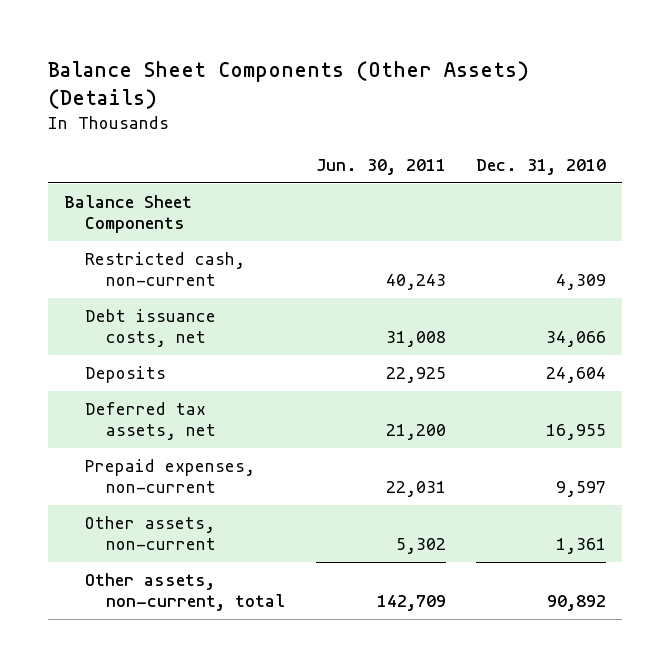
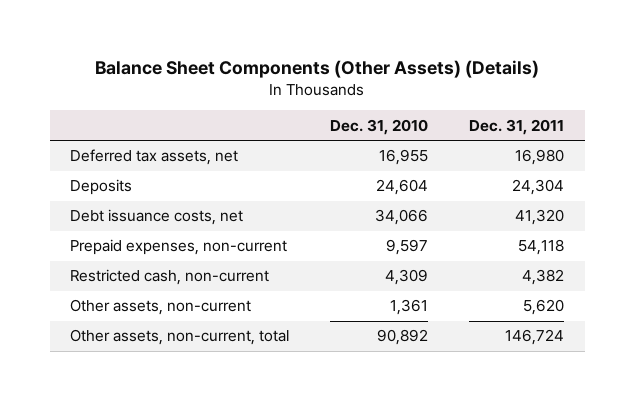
[315,159,446,176] Jun. 30, 2011 -> none
none -> [469,118,565,135] Dec. 31, 2011
[63,195,192,234] Balance Sheet Components -> none
[84,366,166,384] Deposits -> [70,179,133,196] Deposits
[84,309,216,348] Debt issuance costs, net -> [70,209,244,226] Debt issuance costs, net
[84,252,245,287] Restricted cash, non-current -> [70,269,270,286] Restricted cash, non-current

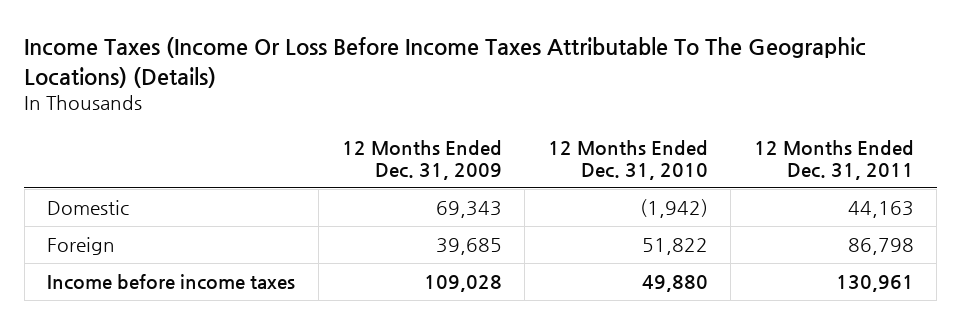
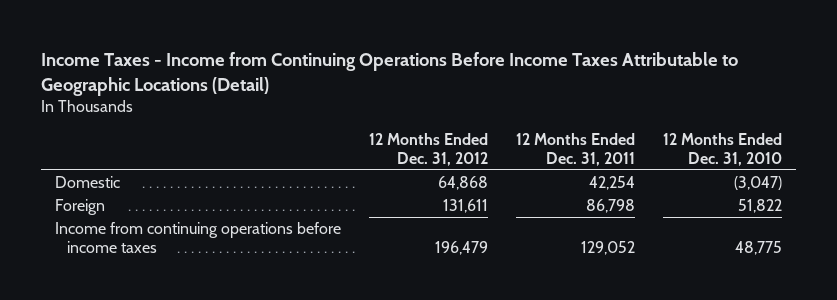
[24,36,867,88] Income Taxes (Income Or Loss Before Income Taxes Attributable To The Geographic Locations) (Details) -> [41,52,739,96] Income Taxes - Income from Continuing Operations Before Income Taxes Attributable to Geographic Locations (Detail)
[341,139,502,181] 12 Months Ended Dec. 31, 2009 -> none
none -> [369,132,489,166] 12 Months Ended Dec. 31, 2012
[639,199,708,219] (1,942) -> [733,175,782,190] (3,047)
[847,201,914,219] 44,163 -> [588,175,635,190] 42,254
[47,274,296,291] Income before income taxes -> [55,221,342,253] Income from continuing operations before income taxes
[641,275,708,293] 49,880 -> [734,240,782,255] 48,775
[835,275,914,293] 130,961 -> [580,240,635,255] 129,052

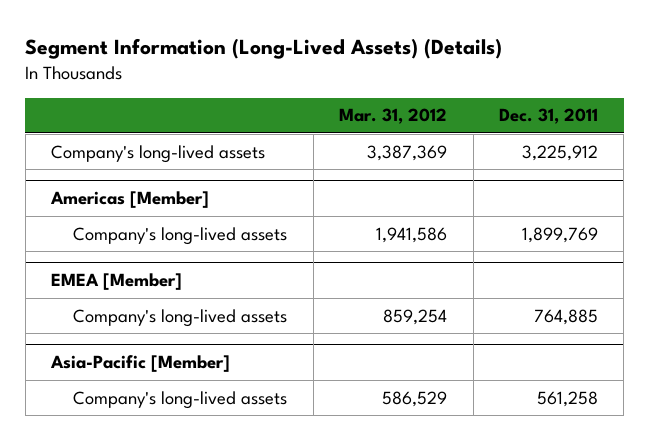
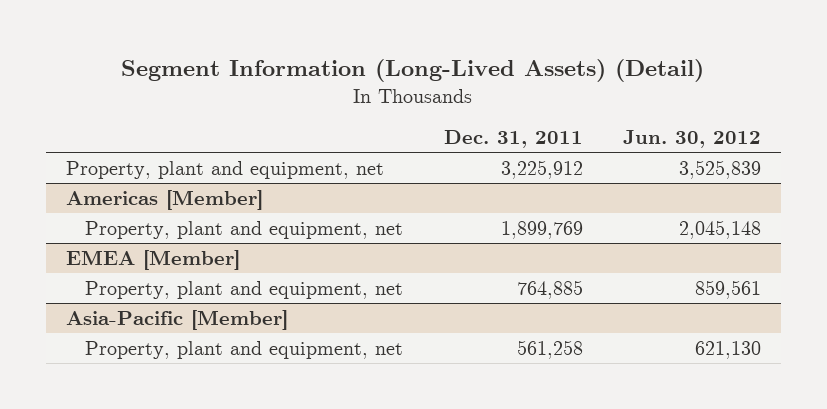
[25,37,503,59] Segment Information (Long-Lived Assets) (Details) -> [121,59,705,83] Segment Information (Long-Lived Assets) (Detail)
[339,108,448,125] Mar. 31, 2012 -> none
none -> [623,130,762,149] Jun. 30, 2012
[50,144,265,163] Company's long-lived assets -> [65,160,384,179] Property, plant and equipment, net
[73,226,288,245] Company's long-lived assets -> [85,220,404,239] Property, plant and equipment, net
[73,308,288,327] Company's long-lived assets -> [85,280,404,299] Property, plant and equipment, net
[73,390,288,409] Company's long-lived assets -> [85,340,404,359] Property, plant and equipment, net

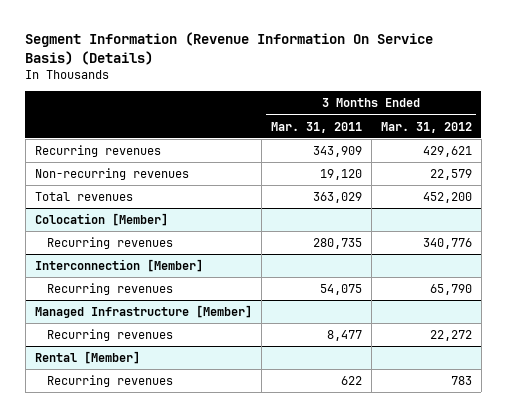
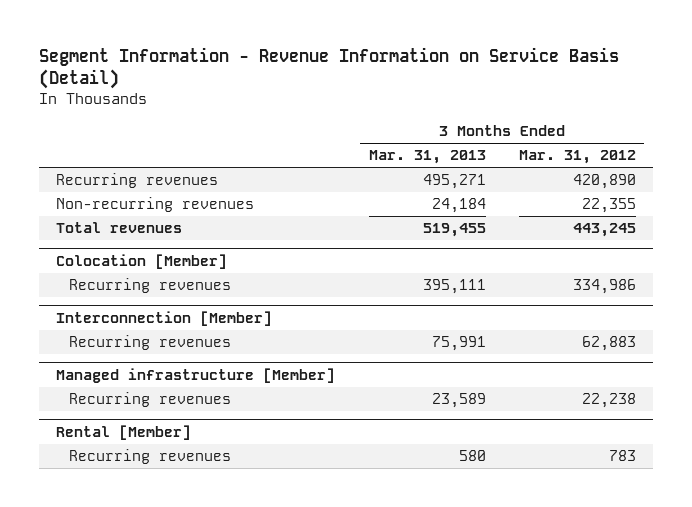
[25,31,434,65] Segment Information (Revenue Information On Service Basis) (Details) -> [39,46,620,90] Segment Information - Revenue Information on Service Basis (Detail)
[270,121,362,133] Mar. 31, 2011 -> none
none -> [368,150,486,165] Mar. 31, 2013
[422,146,472,158] 429,621 -> [573,174,637,190] 420,890
[429,169,472,181] 22,579 -> [582,198,637,214] 22,355
[422,192,472,204] 452,200 -> [573,223,637,238] 443,245
[422,238,472,250] 340,776 -> [573,279,637,295] 334,986
[429,284,472,296] 65,790 -> [582,336,637,352] 62,883
[34,305,252,319] Managed Infrastructure [Member] -> [55,367,335,383] Managed infrastructure [Member]
[429,330,472,342] 22,272 -> [582,393,637,409] 22,238

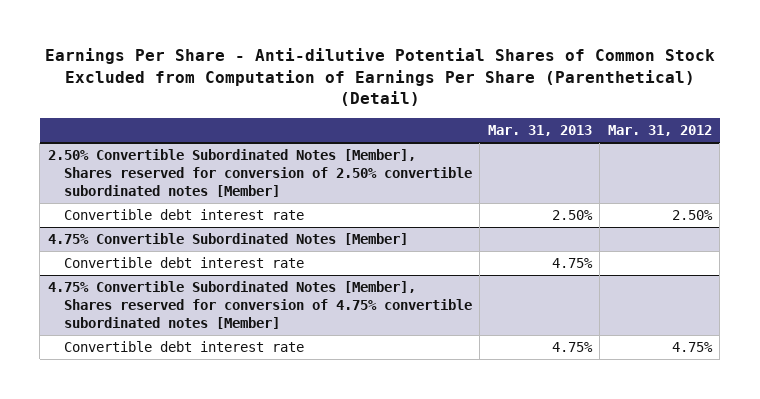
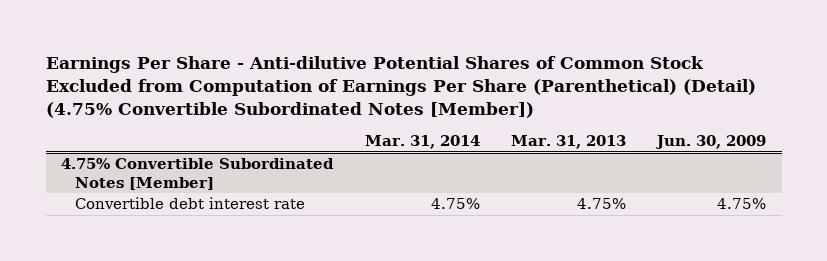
[44,48,715,107] Earnings Per Share - Anti-dilutive Potential Shares of Common Stock Excluded from Computation of Earnings Per Share (Parenthetical) (Detail) -> [45,55,756,118] Earnings Per Share - Anti-dilutive Potential Shares of Common Stock Excluded from Computation of Earnings Per Share (Parenthetical) (Detail) (4.75% Convertible Subordinated Notes [Member])
[607,125,712,137] Mar. 31, 2012 -> none
none -> [364,134,480,149] Mar. 31, 2014
none -> [655,134,767,149] Jun. 30, 2009
[47,149,472,197] 2.50% Convertible Subordinated Notes [Member], Shares reserved for conversion of 2.50% convertible subordinated notes [Member] -> none
[63,209,304,221] Convertible debt interest rate -> none
[47,281,472,329] 4.75% Convertible Subordinated Notes [Member], Shares reserved for conversion of 4.75% convertible subordinated notes [Member] -> none
[63,341,304,353] Convertible debt interest rate -> none

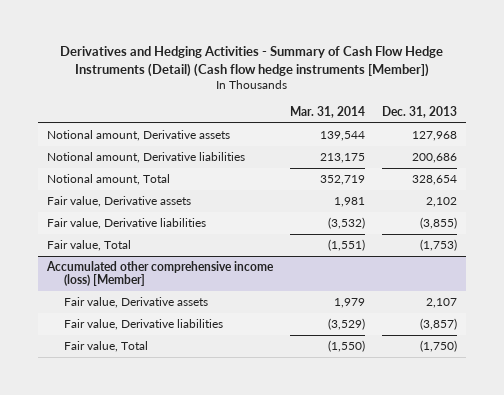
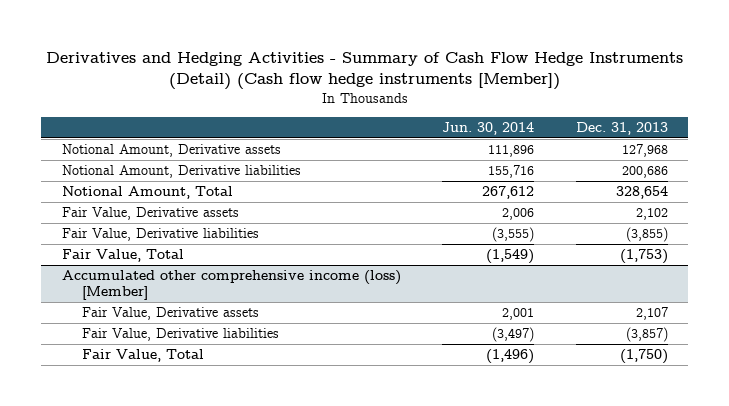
[290,105,366,118] Mar. 31, 2014 -> none
none -> [442,122,535,136] Jun. 30, 2014
[46,130,230,142] Notional amount, Derivative assets -> [61,144,281,158] Notional Amount, Derivative assets
[46,152,245,164] Notional amount, Derivative liabilities -> [61,165,301,179] Notional Amount, Derivative liabilities
[46,174,170,186] Notional amount, Total -> [61,186,233,200] Notional Amount, Total
[46,196,191,208] Fair value, Derivative assets -> [61,207,239,221] Fair Value, Derivative assets
[46,218,206,230] Fair value, Derivative liabilities -> [61,228,259,242] Fair Value, Derivative liabilities
[46,240,131,252] Fair value, Total -> [61,249,184,263] Fair Value, Total
[63,297,208,309] Fair value, Derivative assets -> [81,307,259,321] Fair Value, Derivative assets
[63,319,223,331] Fair value, Derivative liabilities -> [81,328,279,342] Fair Value, Derivative liabilities
[63,341,148,353] Fair value, Total -> [81,349,204,363] Fair Value, Total

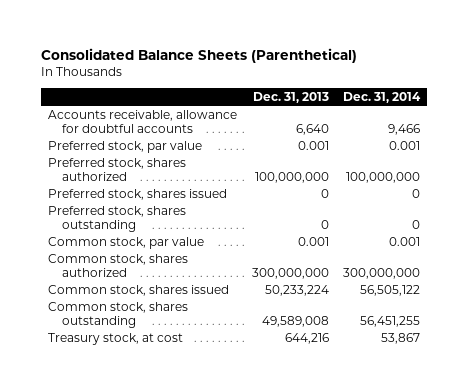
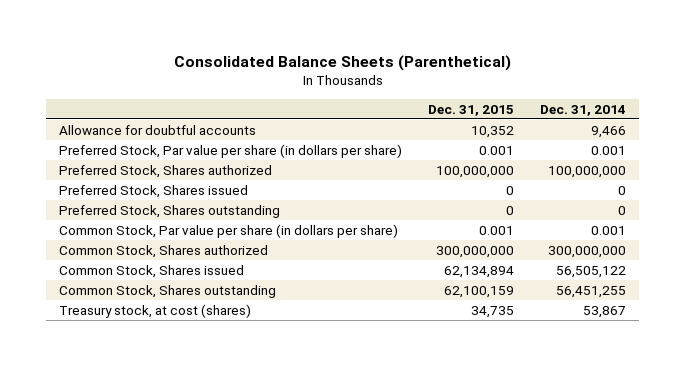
[252,91,329,103] Dec. 31, 2013 -> none
none -> [428,104,515,116] Dec. 31, 2015
[48,109,238,133] Accounts receivable, allowance for doubtful accounts -> [59,124,257,135] Allowance for doubtful accounts
[48,140,203,153] Preferred stock, par value -> [59,143,403,158] Preferred Stock, Par value per share (in dollars per share)
[48,157,187,181] Preferred stock, shares authorized -> [59,164,273,178] Preferred Stock, Shares authorized
[48,188,228,200] Preferred stock, shares issued -> [59,184,249,198] Preferred Stock, Shares issued
[48,205,187,232] Preferred stock, shares outstanding -> [59,204,281,218] Preferred Stock, Shares outstanding
[48,236,205,249] Common stock, par value -> [59,223,399,238] Common Stock, Par value per share (in dollars per share)
[48,253,189,277] Common stock, shares authorized -> [59,244,269,258] Common Stock, Shares authorized
[48,284,230,296] Common stock, shares issued -> [59,264,245,278] Common Stock, Shares issued
[48,301,189,328] Common stock, shares outstanding -> [59,284,277,298] Common Stock, Shares outstanding
[48,332,184,345] Treasury stock, at cost -> [59,303,252,318] Treasury stock, at cost (shares)

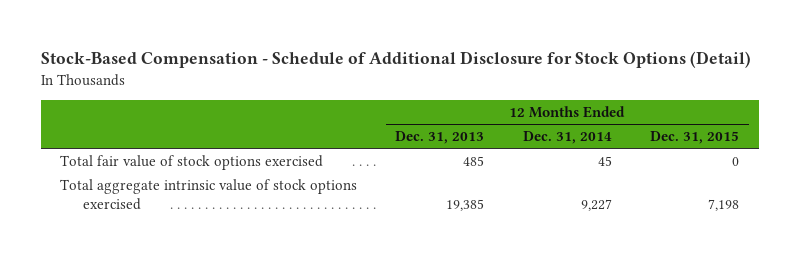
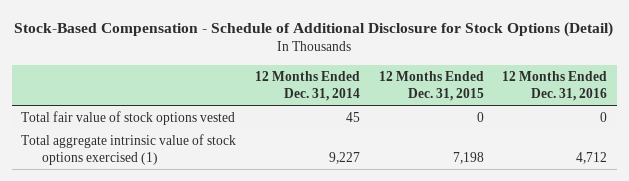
[395,131,485,145] Dec. 31, 2013 -> none
none -> [502,70,608,102] 12 Months Ended Dec. 31, 2016
[59,155,323,171] Total fair value of stock options exercised -> [21,110,236,125] Total fair value of stock options vested
[59,179,357,211] Total aggregate intrinsic value of stock options exercised -> [21,133,237,166] Total aggregate intrinsic value of stock options exercised (1)

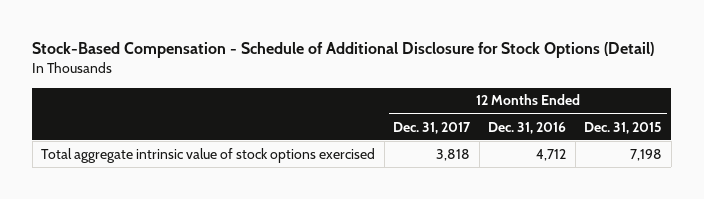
[254,70,360,102] 12 Months Ended Dec. 31, 2014 -> none
none -> [393,121,472,134] Dec. 31, 2017
[21,110,236,125] Total fair value of stock options vested -> none
[21,133,237,166] Total aggregate intrinsic value of stock options exercised (1) -> [41,147,376,163] Total aggregate intrinsic value of stock options exercised

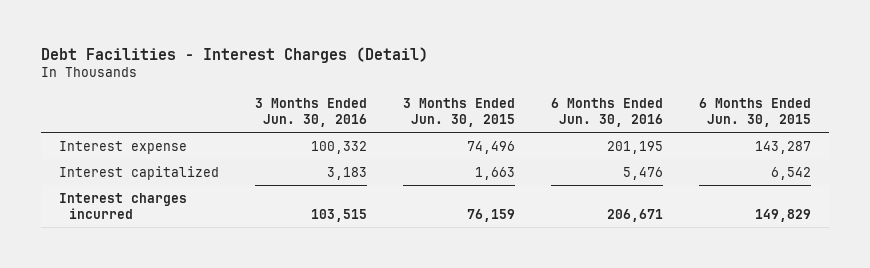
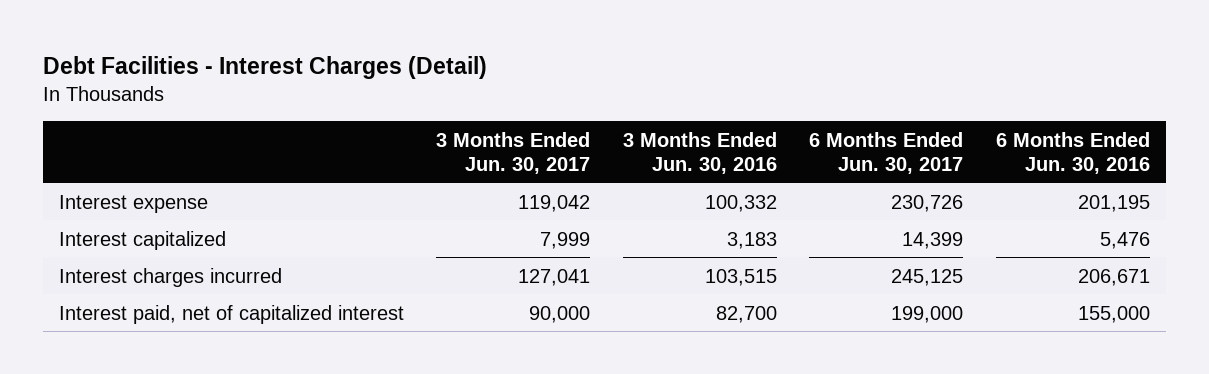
[403,97,516,127] 3 Months Ended Jun. 30, 2015 -> none
[699,97,812,127] 6 Months Ended Jun. 30, 2015 -> none
none -> [436,131,591,174] 3 Months Ended Jun. 30, 2017
none -> [809,131,964,174] 6 Months Ended Jun. 30, 2017
none -> [58,304,404,324] Interest paid, net of capitalized interest

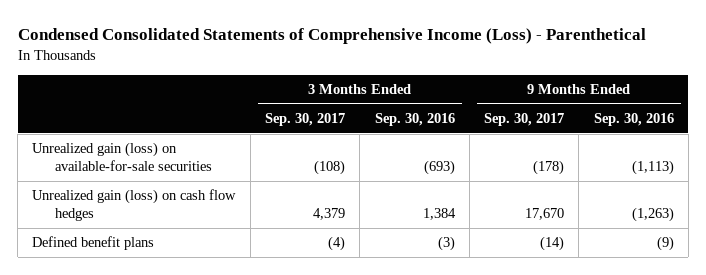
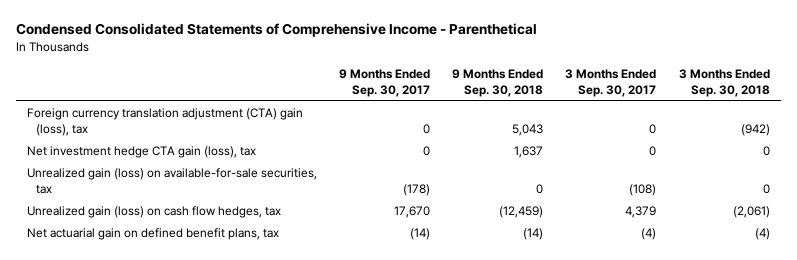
[17,28,646,45] Condensed Consolidated Statements of Comprehensive Income (Loss) - Parenthetical -> [15,23,537,38] Condensed Consolidated Statements of Comprehensive Income - Parenthetical
[374,113,455,127] Sep. 30, 2016 -> none
[593,113,674,127] Sep. 30, 2016 -> none
none -> [452,69,544,97] 9 Months Ended Sep. 30, 2018
none -> [678,69,770,97] 3 Months Ended Sep. 30, 2018
none -> [26,108,303,136] Foreign currency translation adjustment (CTA) gain (loss), tax
none -> [26,146,256,159] Net investment hedge CTA gain (loss), tax
[32,142,212,172] Unrealized gain (loss) on available-for-sale securities -> [26,168,317,194] Unrealized gain (loss) on available-for-sale securities, tax
[32,189,237,222] Unrealized gain (loss) on cash flow hedges -> [26,206,281,219] Unrealized gain (loss) on cash flow hedges, tax
[32,236,155,251] Defined benefit plans -> [26,228,279,241] Net actuarial gain on defined benefit plans, tax

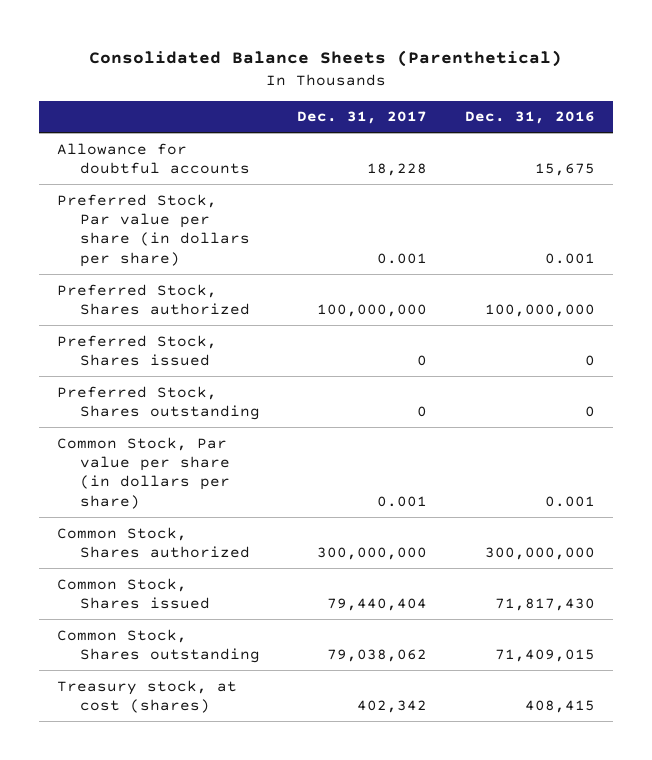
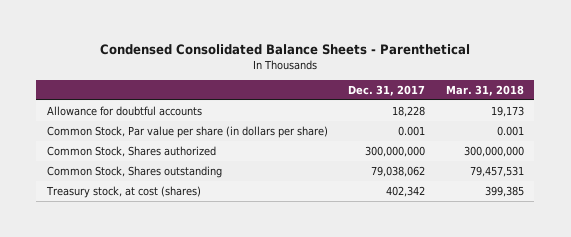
[88,50,562,68] Consolidated Balance Sheets (Parenthetical) -> [100,43,471,55] Condensed Consolidated Balance Sheets - Parenthetical
[464,111,595,125] Dec. 31, 2016 -> none
none -> [446,84,525,96] Mar. 31, 2018
[57,193,251,267] Preferred Stock, Par value per share (in dollars per share) -> none
[57,283,251,315] Preferred Stock, Shares authorized -> none
[57,334,218,366] Preferred Stock, Shares issued -> none
[57,385,261,420] Preferred Stock, Shares outstanding -> none
[57,577,211,609] Common Stock, Shares issued -> none

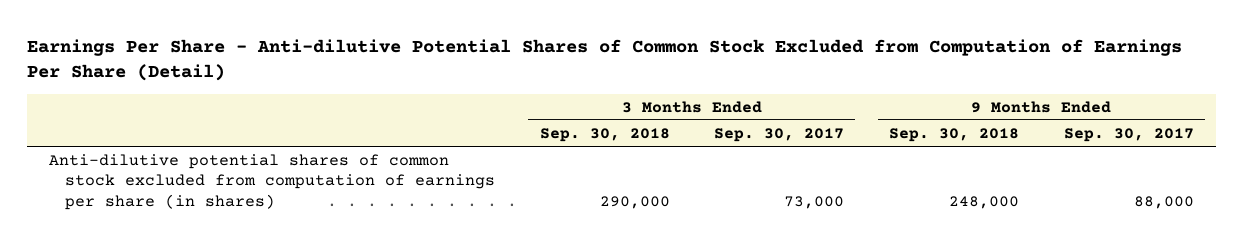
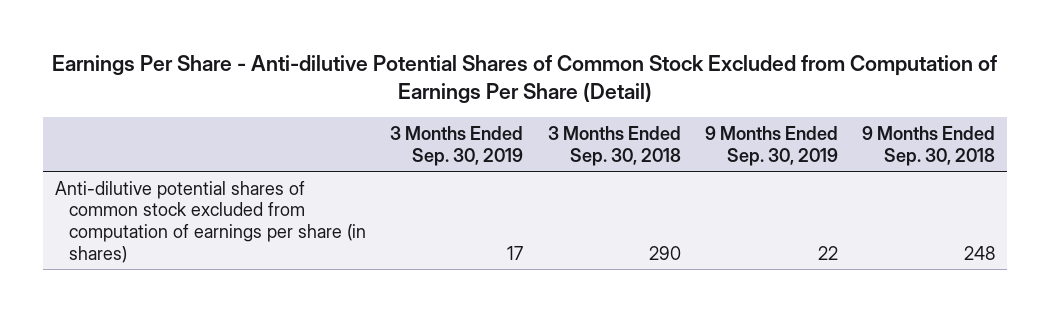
[714,127,845,142] Sep. 30, 2017 -> none
[1063,127,1194,142] Sep. 30, 2017 -> none
none -> [390,126,524,166] 3 Months Ended Sep. 30, 2019
none -> [705,126,839,166] 9 Months Ended Sep. 30, 2019
[599,195,670,209] 290,000 -> [648,245,681,260] 290
[948,195,1019,209] 248,000 -> [964,245,996,260] 248

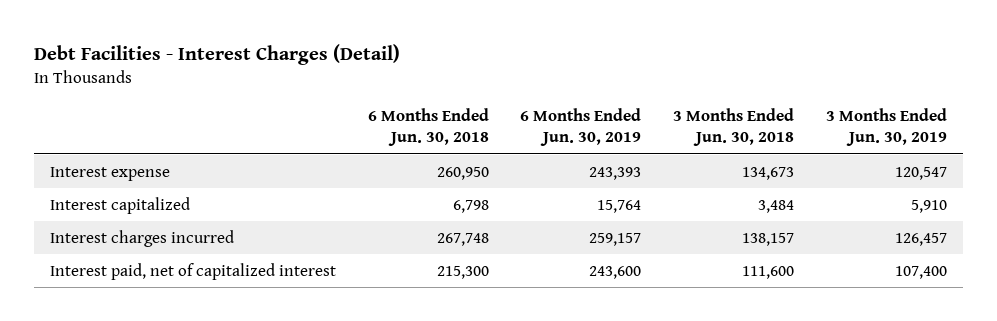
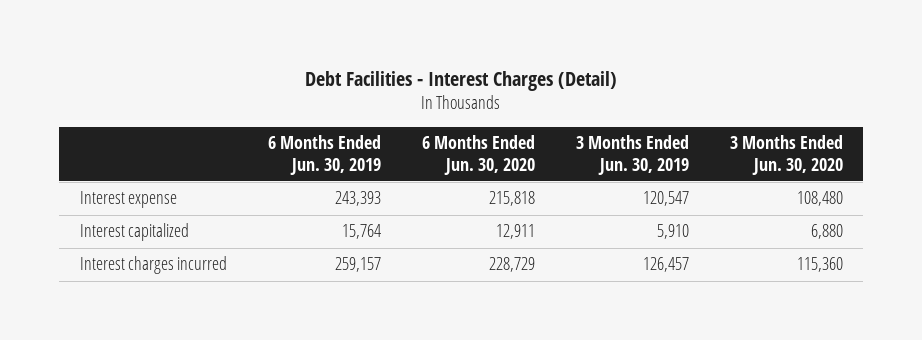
[367,108,489,147] 6 Months Ended Jun. 30, 2018 -> none
[673,108,795,147] 3 Months Ended Jun. 30, 2018 -> none
none -> [421,135,535,175] 6 Months Ended Jun. 30, 2020
none -> [729,135,843,175] 3 Months Ended Jun. 30, 2020
[49,262,336,280] Interest paid, net of capitalized interest -> none

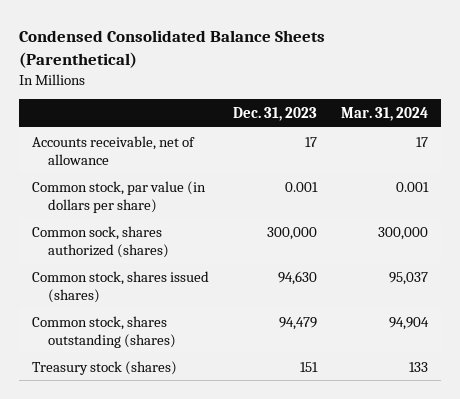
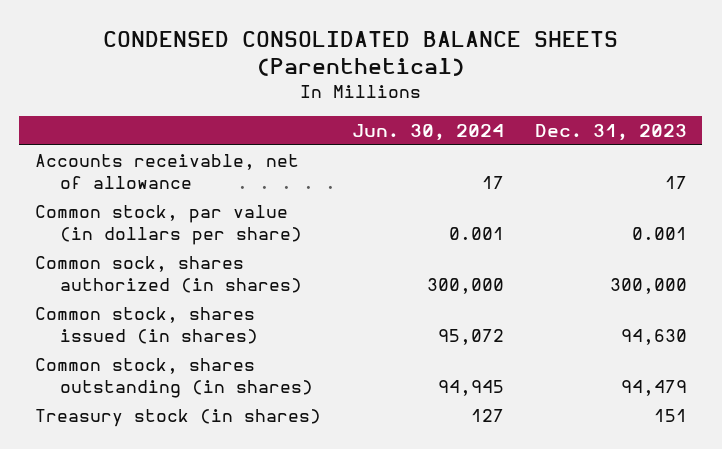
[19,30,326,68] Condensed Consolidated Balance Sheets (Parenthetical) -> [102,30,618,77] CONDENSED CONSOLIDATED BALANCE SHEETS (Parenthetical)
[341,106,429,121] Mar. 31, 2024 -> none
none -> [351,124,504,142] Jun. 30, 2024
[31,225,170,258] Common sock, shares authorized (shares) -> [34,256,302,294] Common sock, shares authorized (in shares)
[31,270,209,303] Common stock, shares issued (shares) -> [34,307,258,345] Common stock, shares issued (in shares)
[31,315,177,348] Common stock, shares outstanding (shares) -> [34,358,313,399] Common stock, shares outstanding (in shares)
[31,360,177,375] Treasury stock (shares) -> [34,409,321,428] Treasury stock (in shares)

